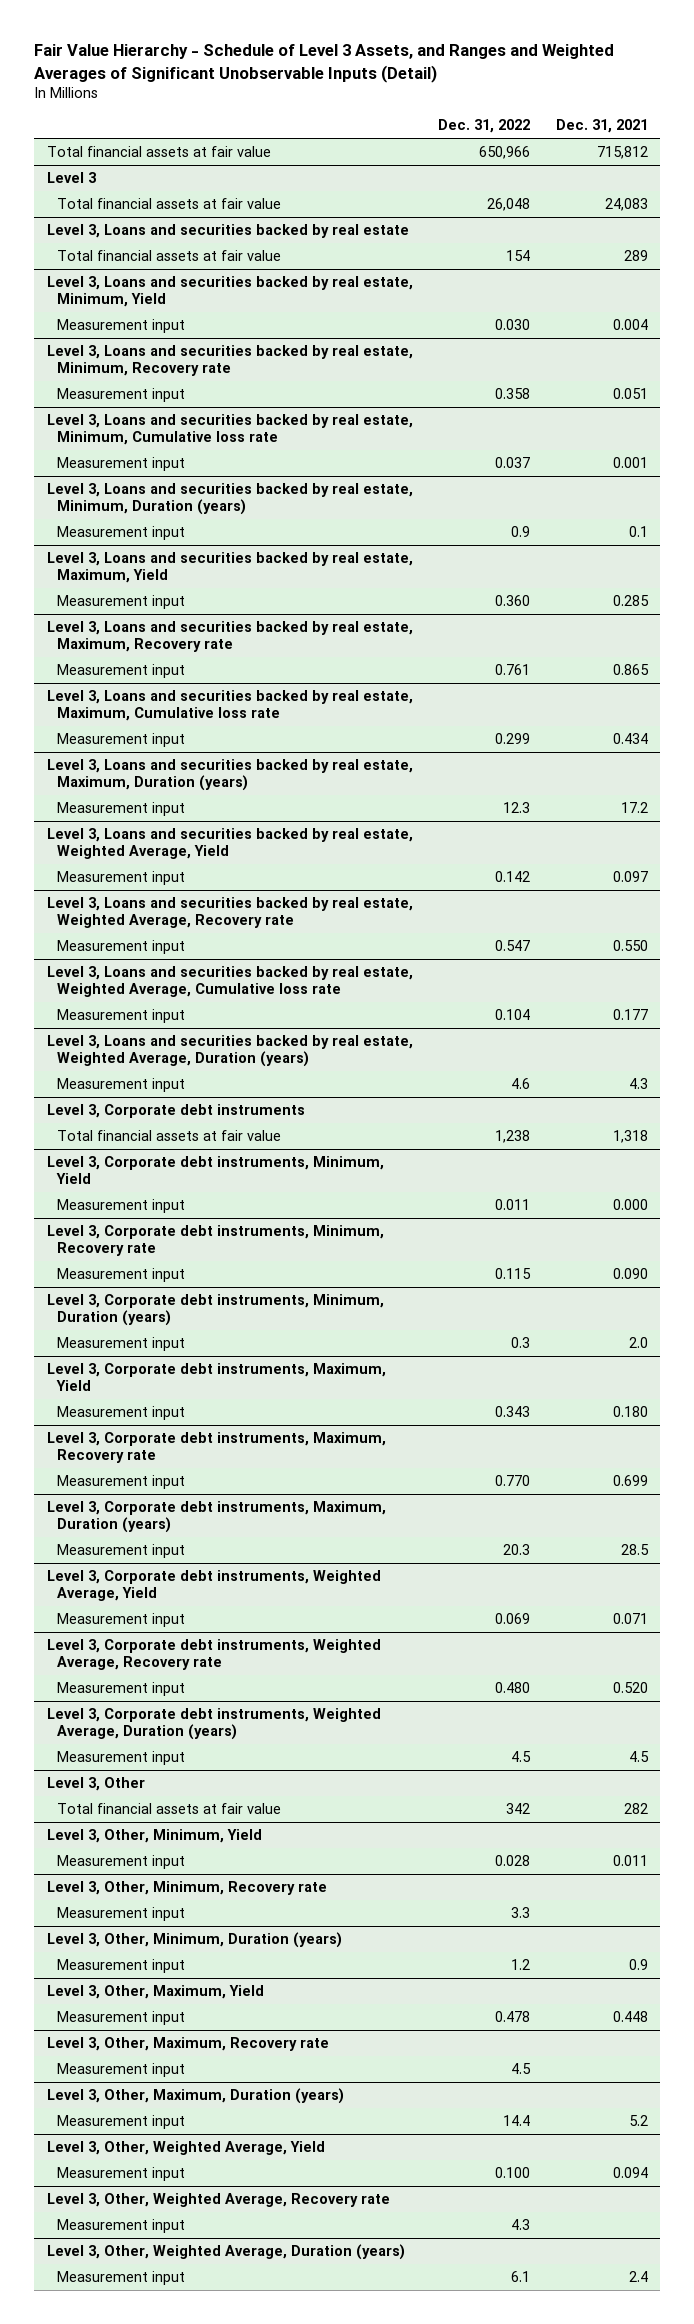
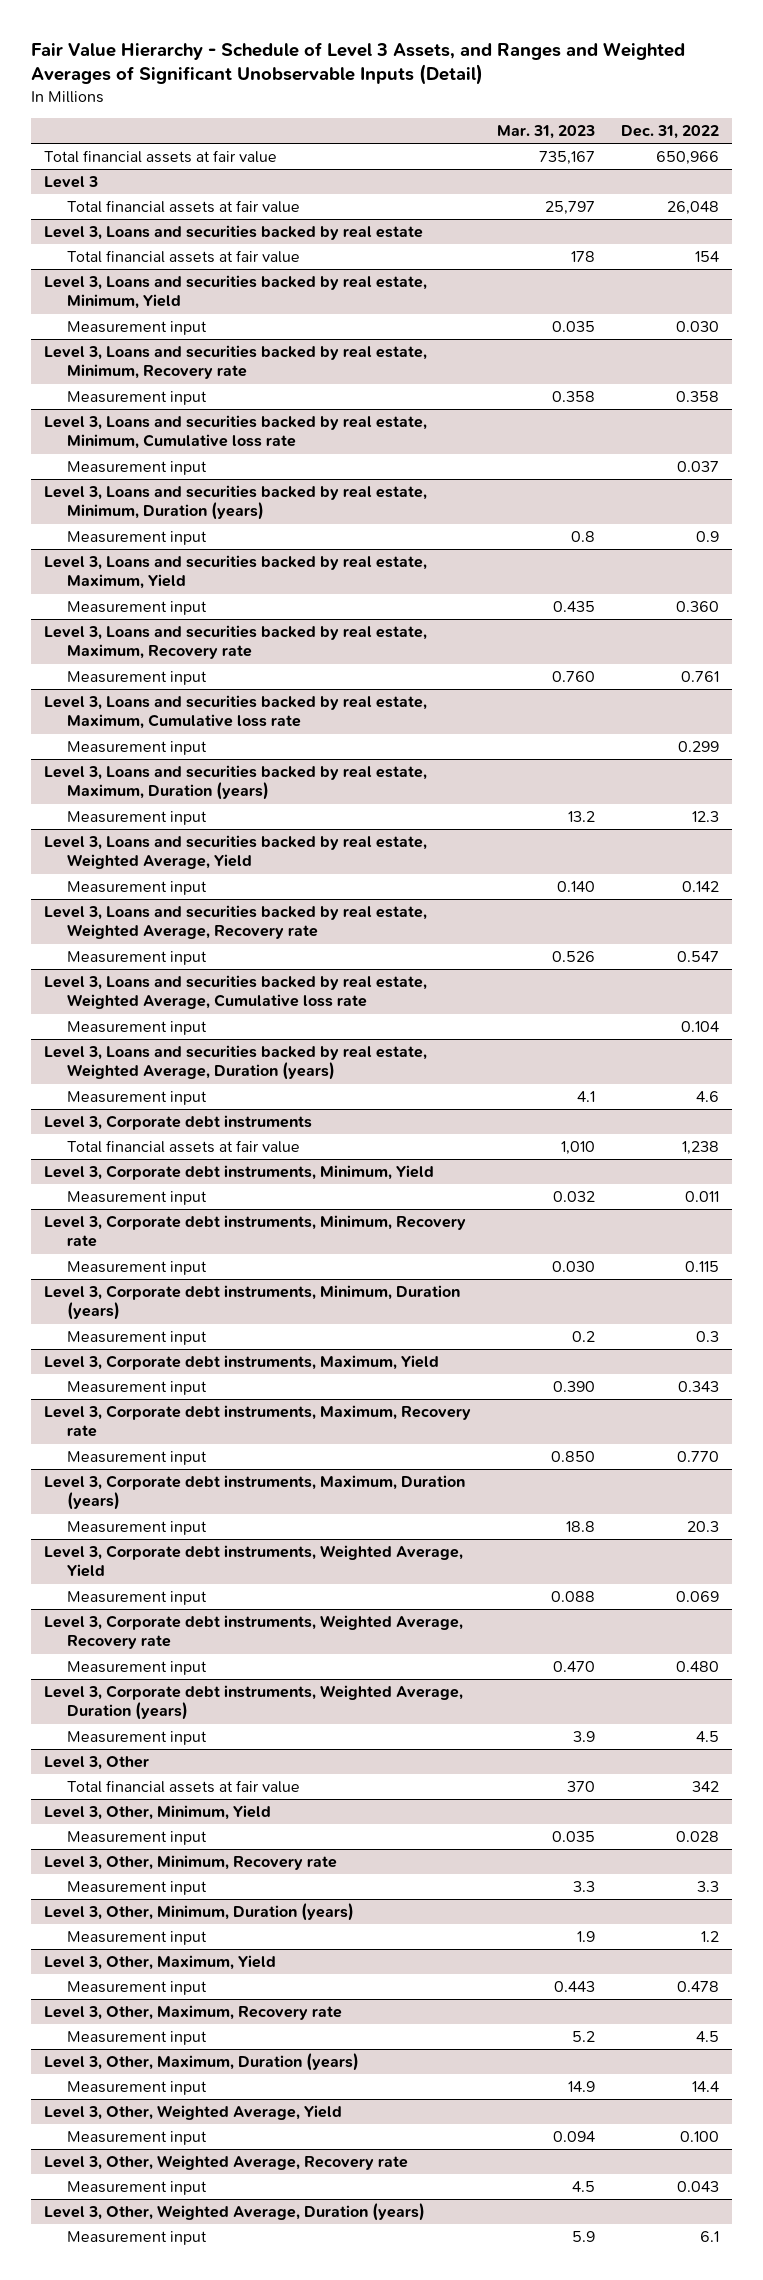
[555,119,648,134] Dec. 31, 2021 -> none
none -> [497,124,596,139] Mar. 31, 2023
[511,2219,531,2231] 4.3 -> [677,2181,720,2193] 0.043

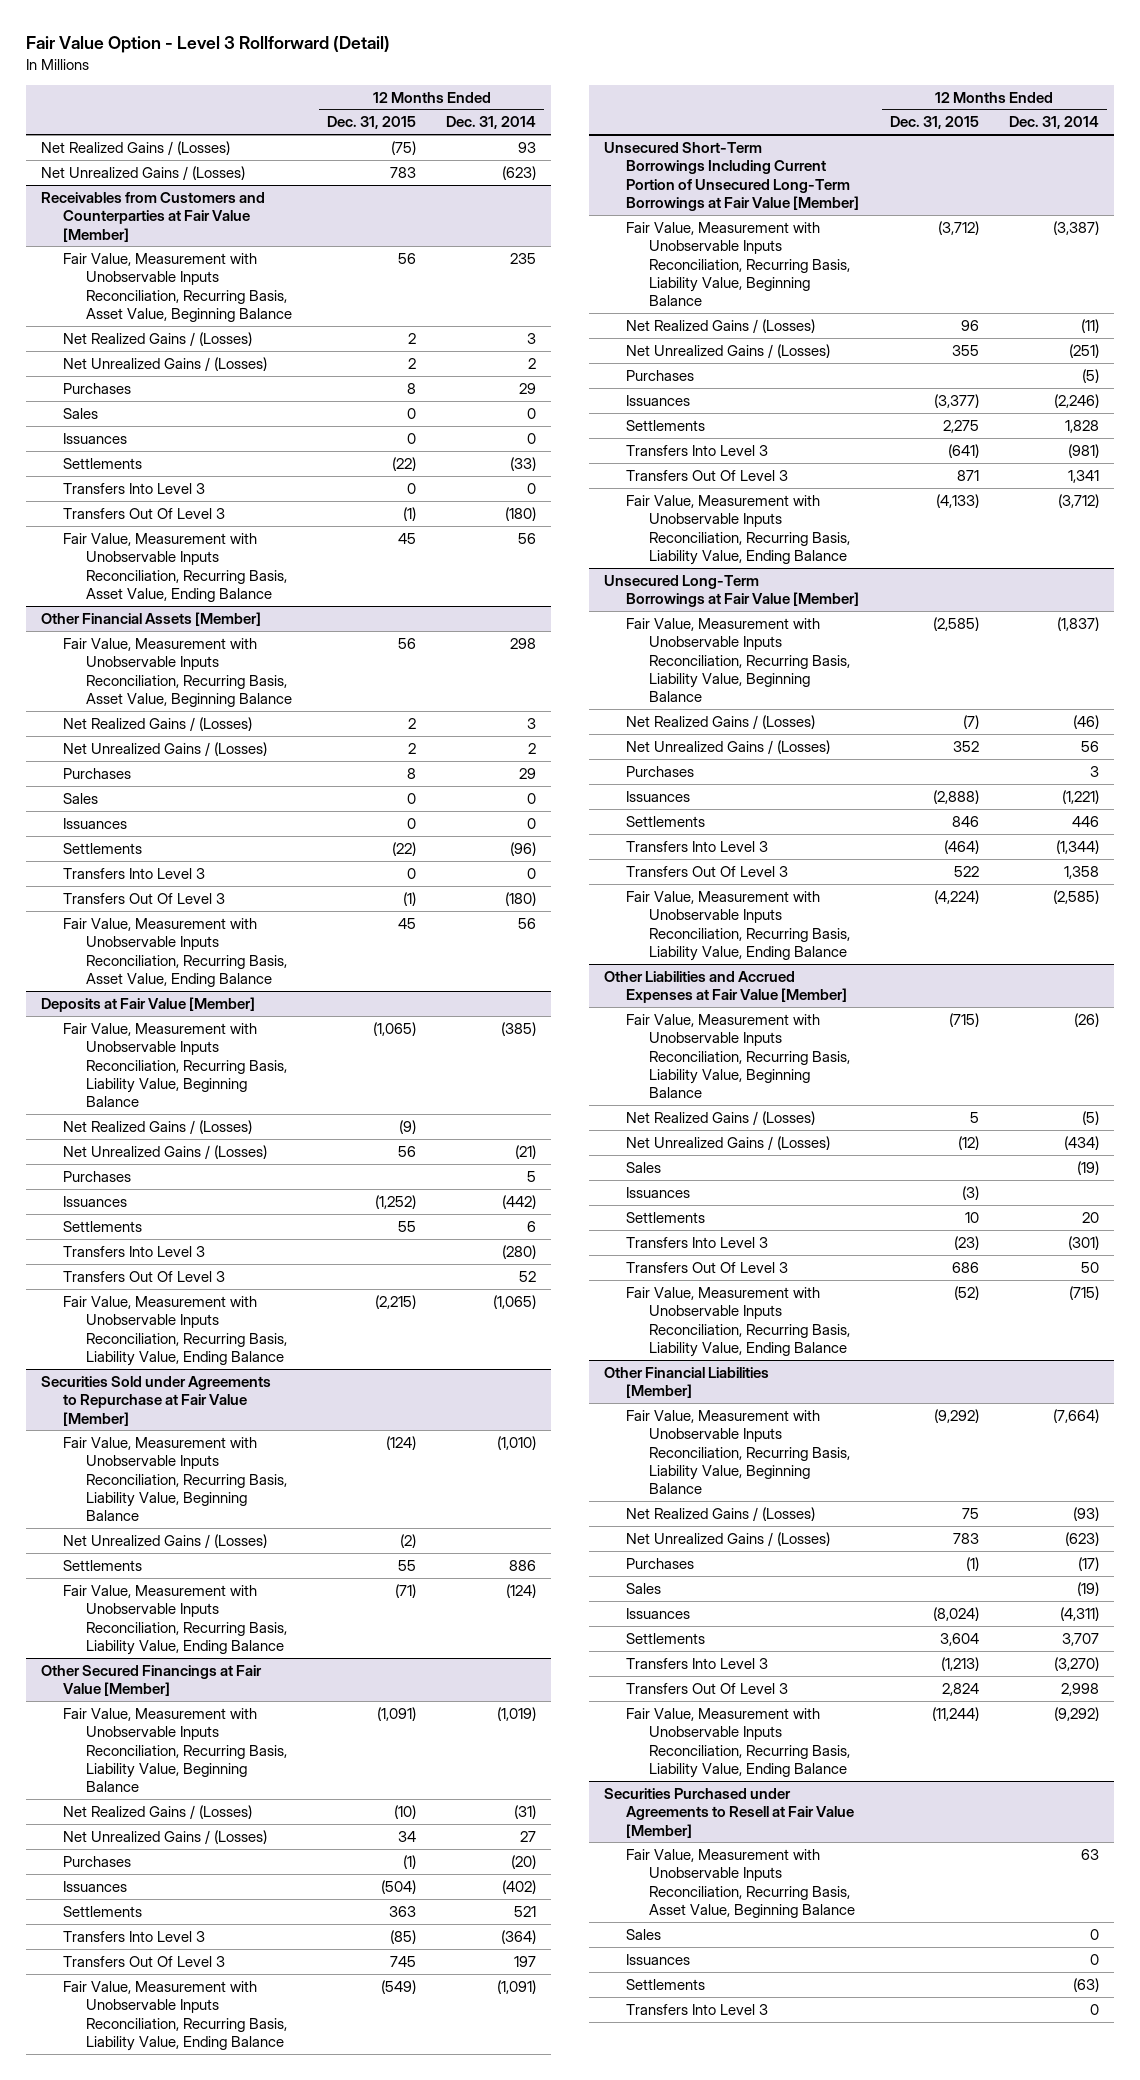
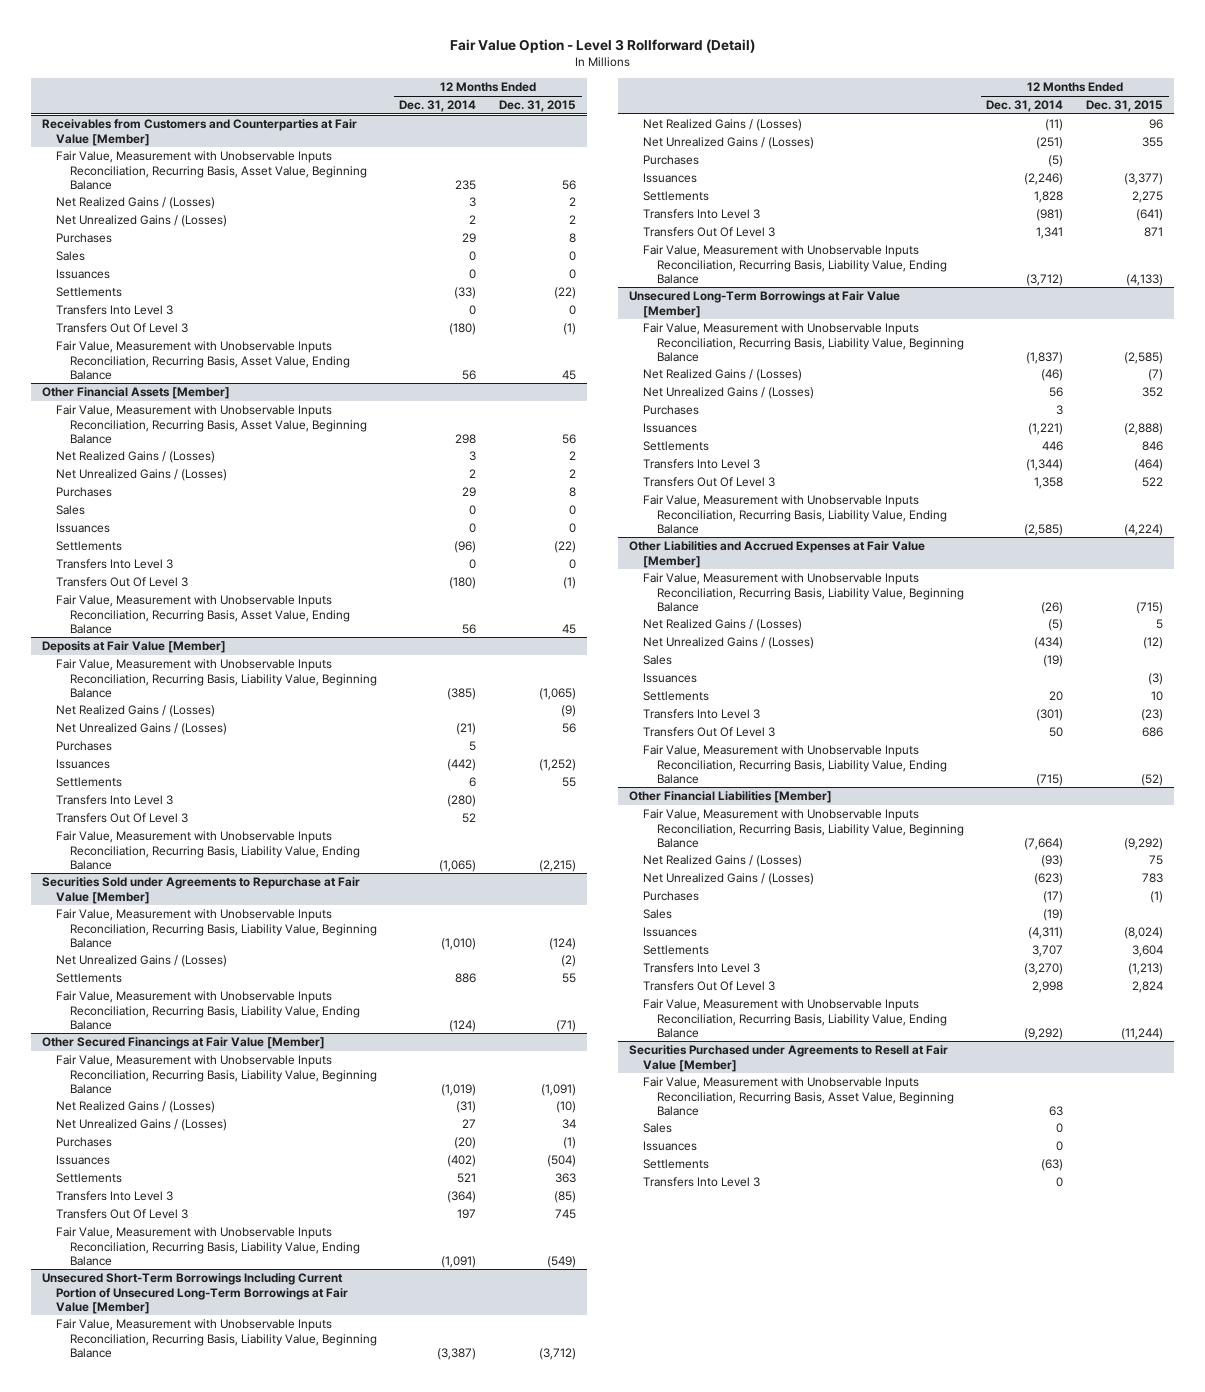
[41,140,231,155] Net Realized Gains / (Losses) -> none
[41,165,246,180] Net Unrealized Gains / (Losses) -> none

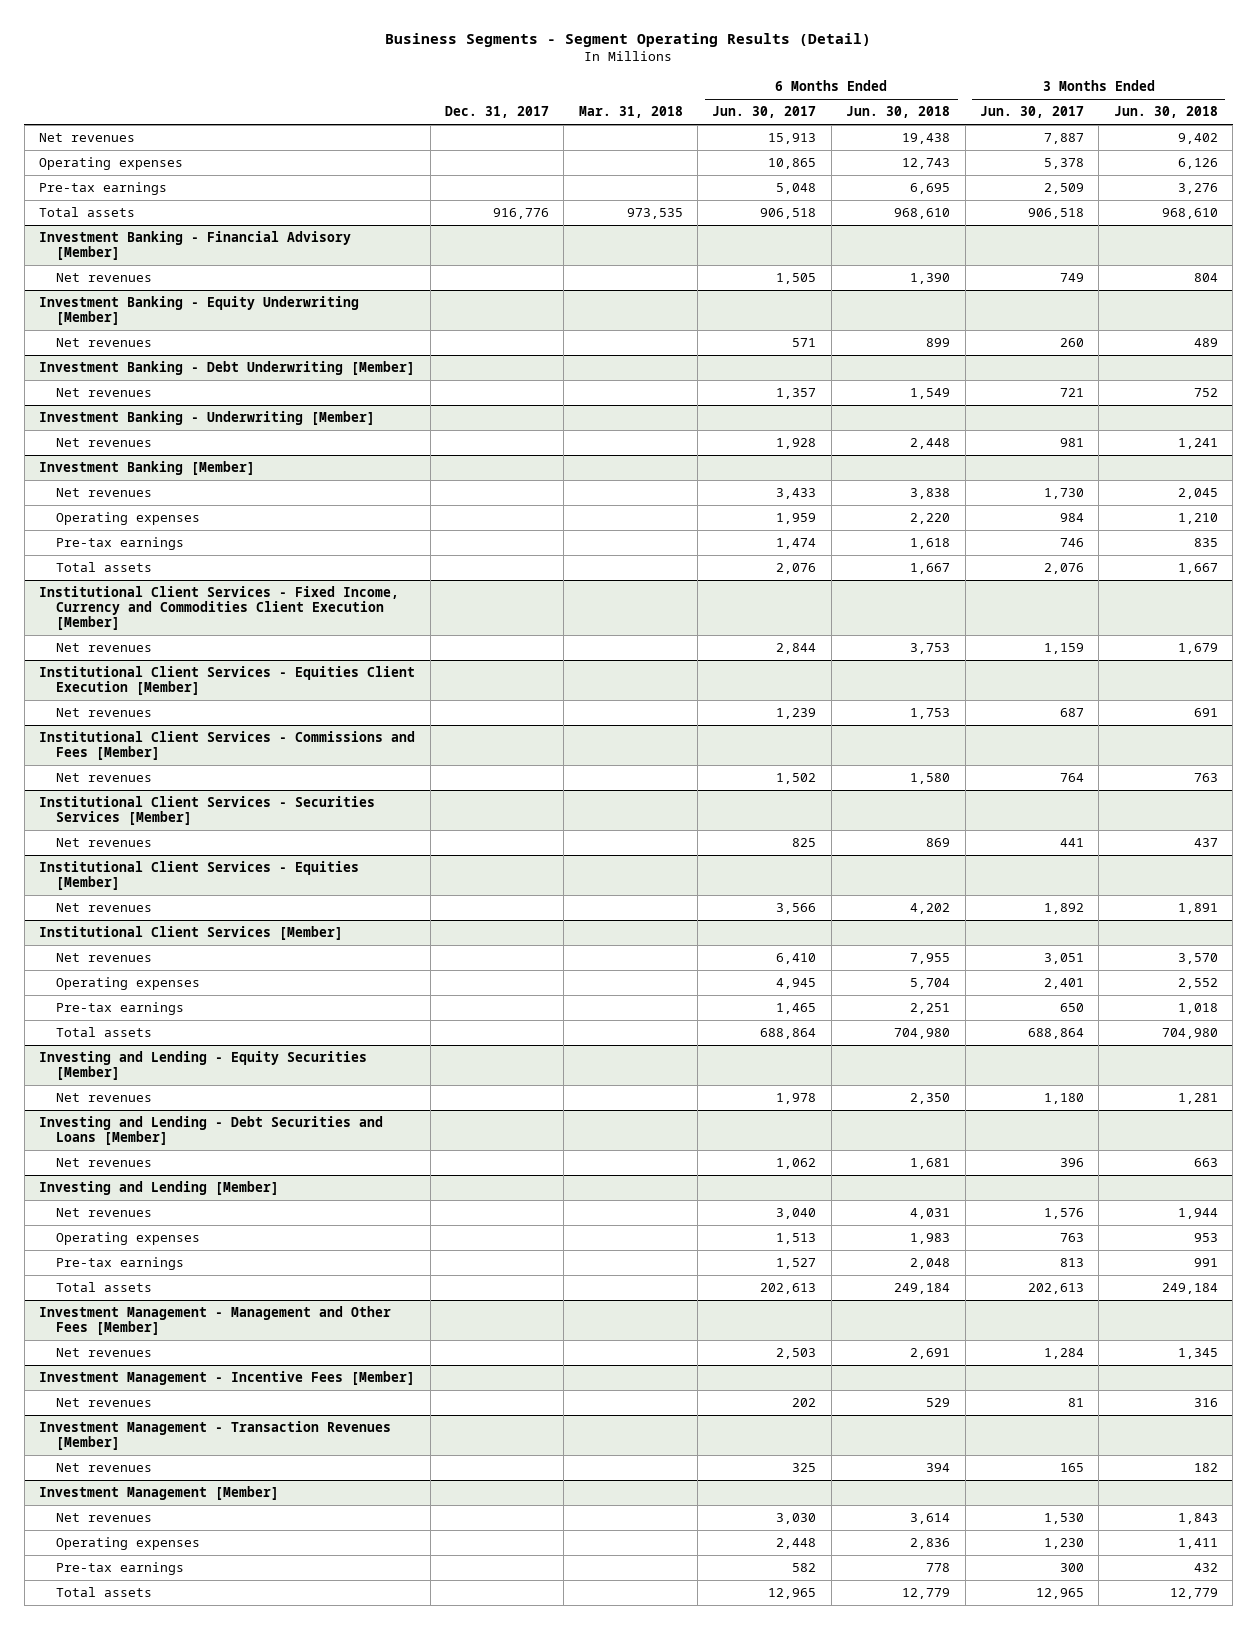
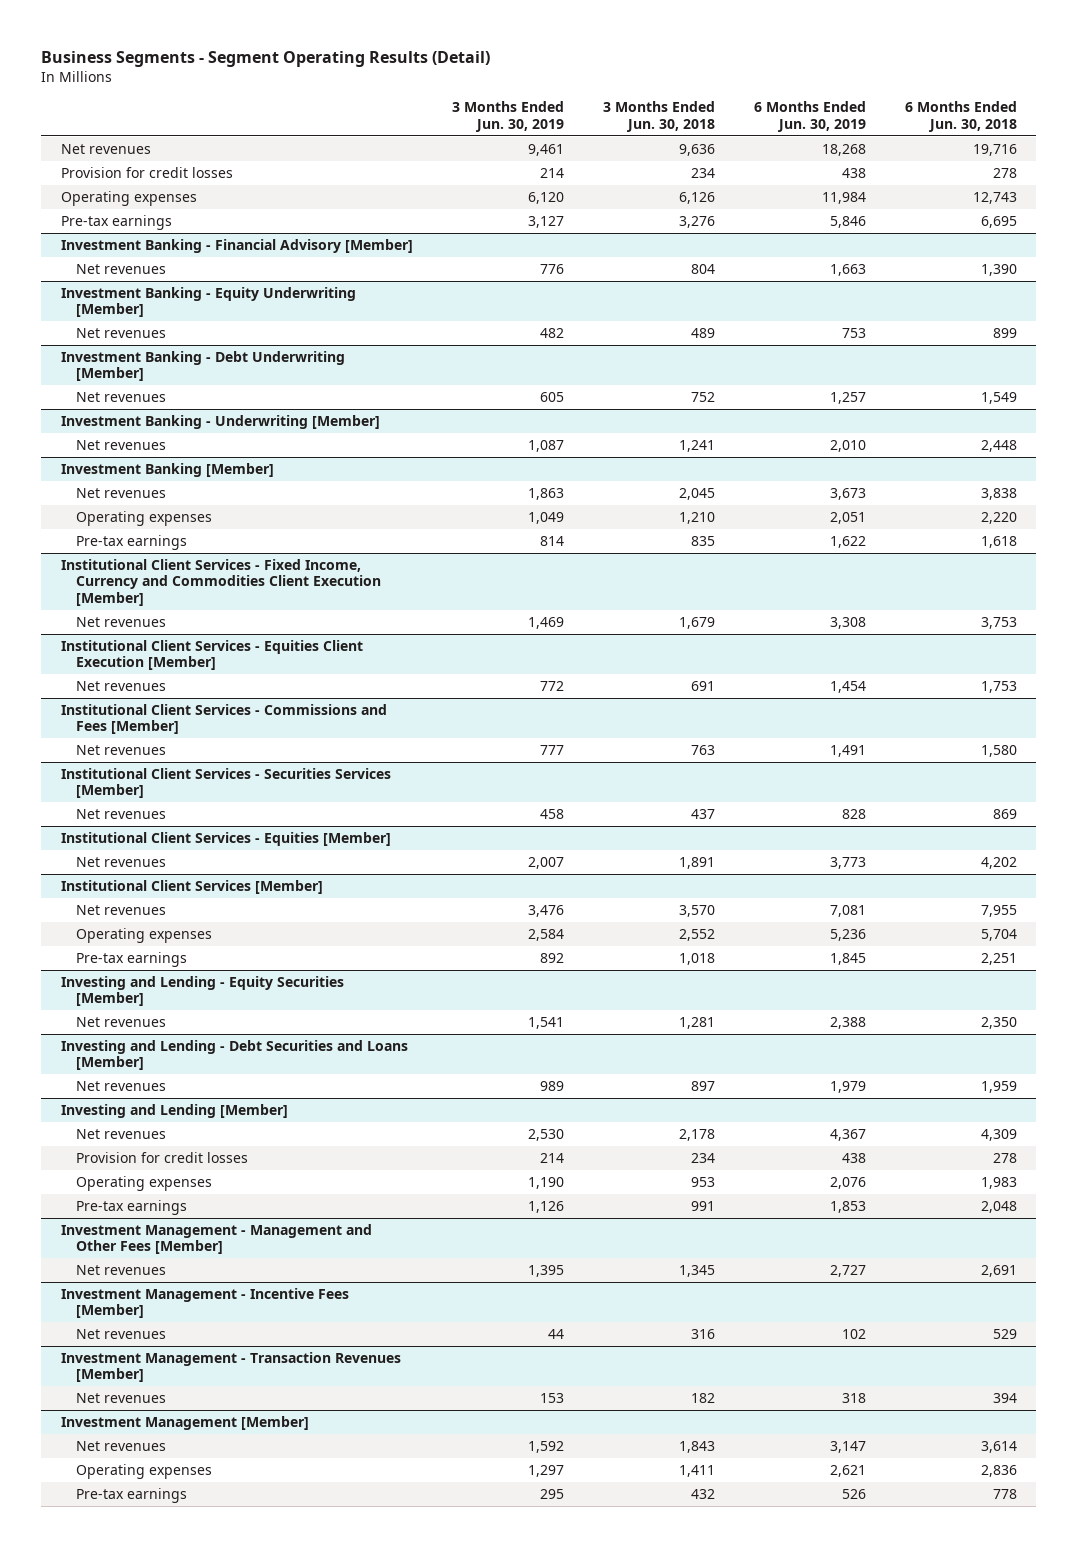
[444,106,549,119] Dec. 31, 2017 -> none
[578,106,683,119] Mar. 31, 2018 -> none
[712,106,817,119] Jun. 30, 2017 -> none
[979,106,1084,119] Jun. 30, 2017 -> none
none -> [451,101,564,132] 3 Months Ended Jun. 30, 2019
none -> [753,101,866,132] 6 Months Ended Jun. 30, 2019
[902,133,951,145] 19,438 -> [972,143,1017,156] 19,716
[1177,133,1218,145] 9,402 -> [678,143,715,156] 9,636
none -> [60,166,233,178] Provision for credit losses
[39,207,136,218] Total assets -> none
[56,562,153,573] Total assets -> none
[56,1027,153,1038] Total assets -> none
[910,1158,951,1170] 1,681 -> [980,1080,1017,1093] 1,959
[1193,1158,1218,1168] 663 -> [690,1080,715,1091] 897
[910,1208,951,1220] 4,031 -> [980,1128,1017,1141] 4,309
[1177,1208,1218,1220] 1,944 -> [678,1128,715,1141] 2,178
none -> [75,1151,248,1163] Provision for credit losses
[56,1282,153,1293] Total assets -> none
[56,1587,153,1598] Total assets -> none

